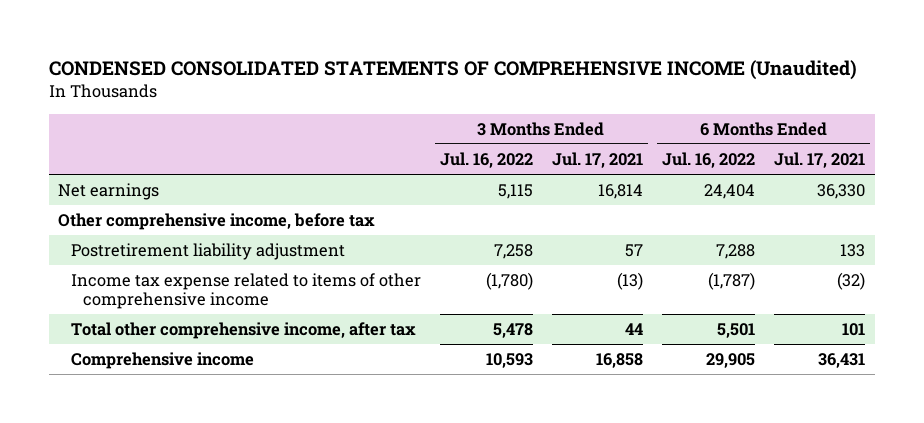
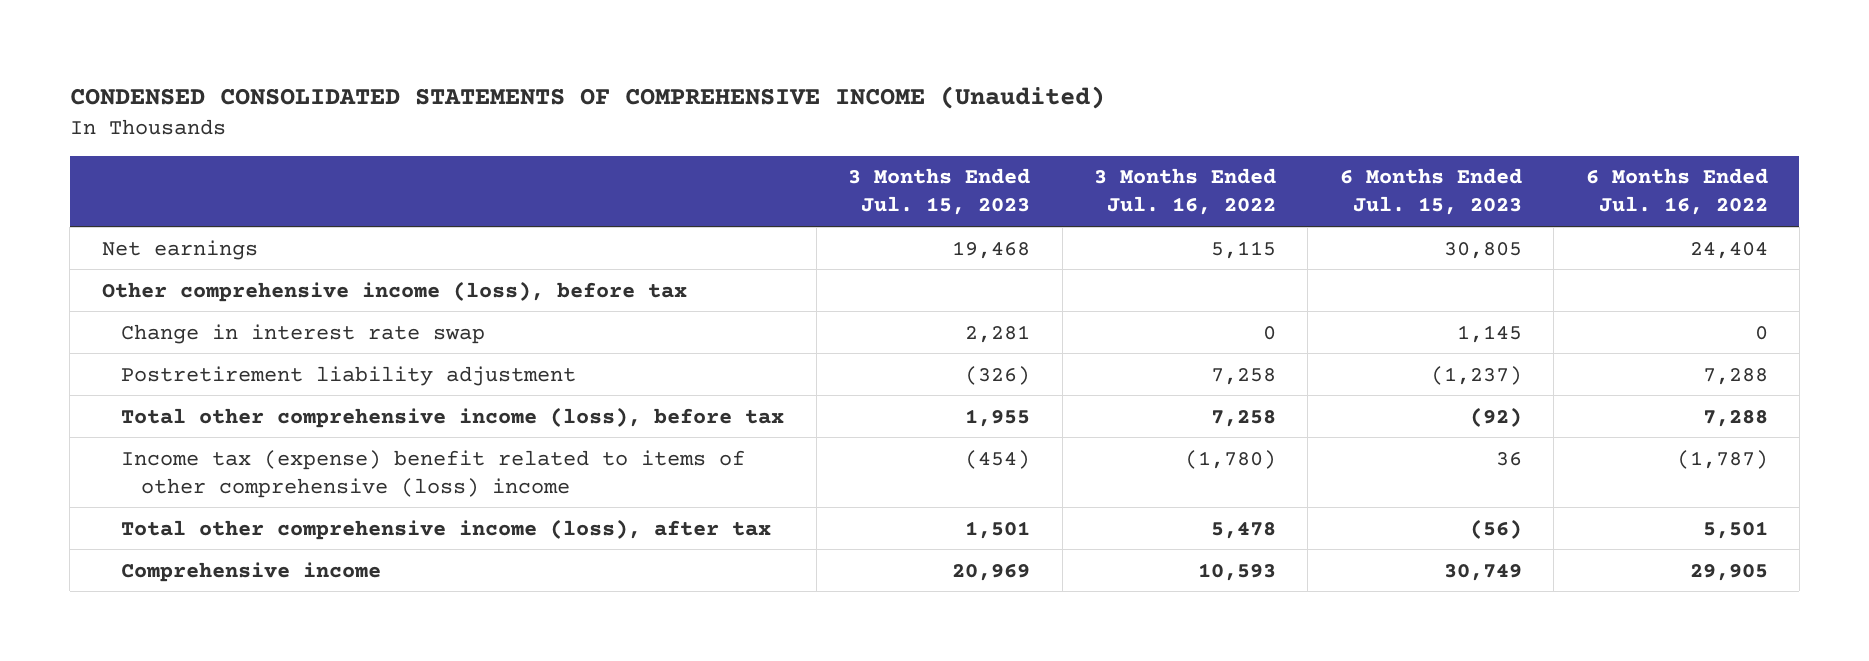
[552,152,644,169] Jul. 17, 2021 -> none
[774,152,866,169] Jul. 17, 2021 -> none
none -> [848,168,1031,216] 3 Months Ended Jul. 15, 2023
none -> [1339,168,1522,216] 6 Months Ended Jul. 15, 2023
[58,213,376,231] Other comprehensive income, before tax -> [101,280,687,302] Other comprehensive income (loss), before tax
none -> [121,323,486,344] Change in interest rate swap
none -> [121,406,785,428] Total other comprehensive income (loss), before tax
[70,273,421,310] Income tax expense related to items of other comprehensive income -> [121,449,746,498] Income tax (expense) benefit related to items of other comprehensive (loss) income
[70,322,416,340] Total other comprehensive income, after tax -> [121,518,772,540] Total other comprehensive income (loss), after tax

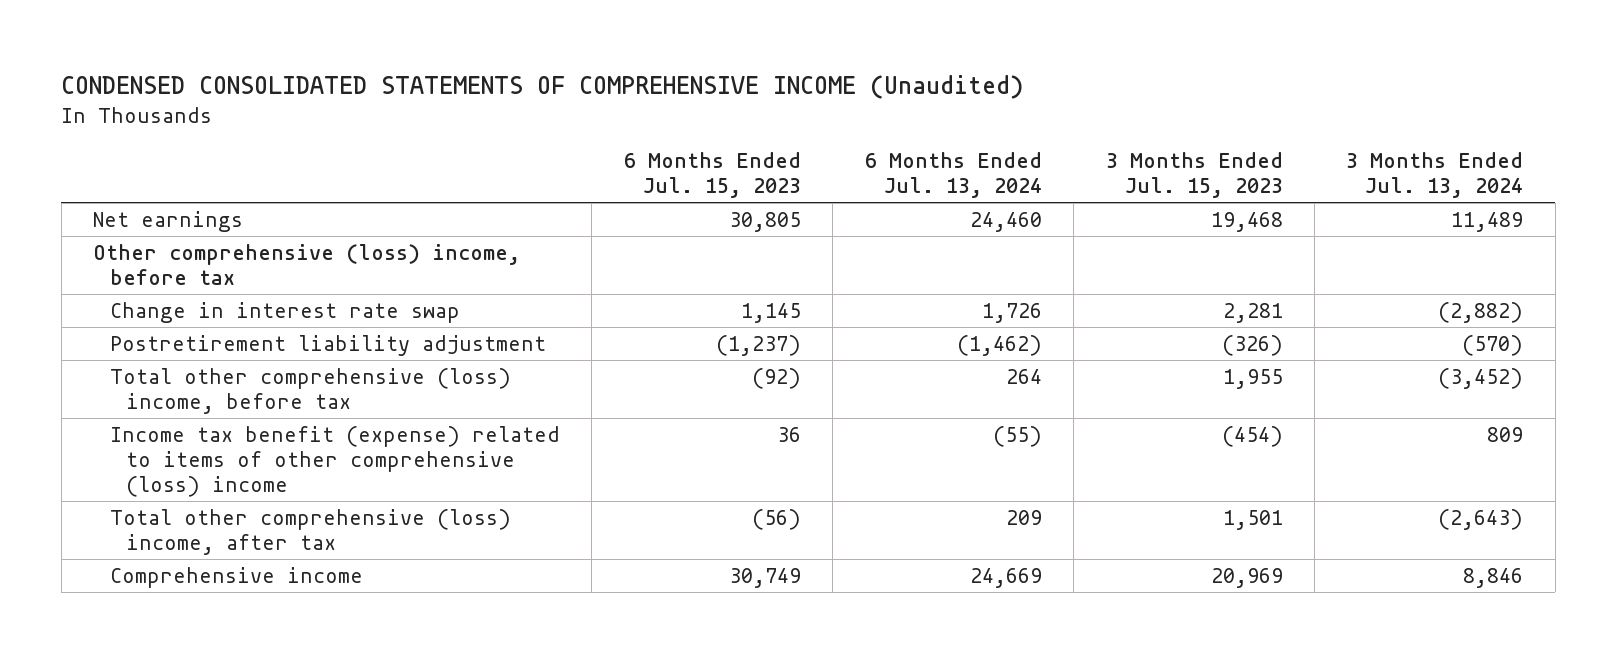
[1093,168,1276,216] 3 Months Ended Jul. 16, 2022 -> none
[1585,168,1768,216] 6 Months Ended Jul. 16, 2022 -> none
none -> [864,152,1042,199] 6 Months Ended Jul. 13, 2024
none -> [1346,152,1524,199] 3 Months Ended Jul. 13, 2024
[101,280,687,302] Other comprehensive income (loss), before tax -> [93,243,521,286] Other comprehensive (loss) income, before tax
[121,406,785,428] Total other comprehensive income (loss), before tax -> [109,367,511,415] Total other comprehensive (loss) income, before tax
[121,449,746,498] Income tax (expense) benefit related to items of other comprehensive (loss) income -> [109,425,560,498] Income tax benefit (expense) related to items of other comprehensive (loss) income
[121,518,772,540] Total other comprehensive income (loss), after tax -> [109,508,511,556] Total other comprehensive (loss) income, after tax

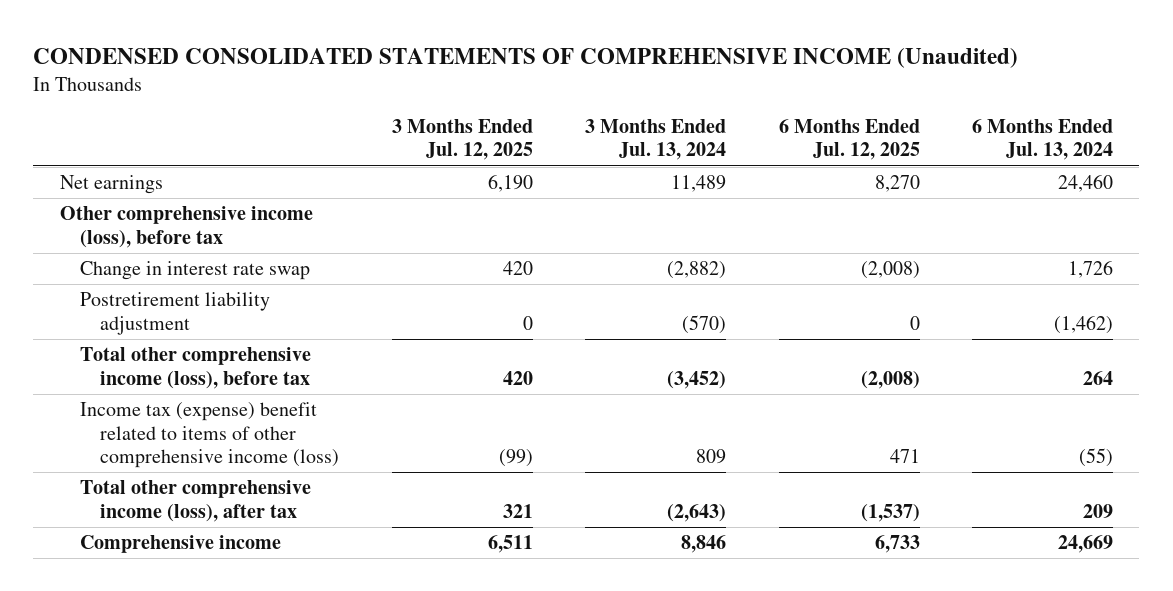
[623,152,801,199] 6 Months Ended Jul. 15, 2023 -> none
[1105,152,1283,199] 3 Months Ended Jul. 15, 2023 -> none
none -> [391,119,533,161] 3 Months Ended Jul. 12, 2025
none -> [778,119,920,161] 6 Months Ended Jul. 12, 2025
[93,243,521,286] Other comprehensive (loss) income, before tax -> [59,206,313,248] Other comprehensive income (loss), before tax
[109,367,511,415] Total other comprehensive (loss) income, before tax -> [79,347,311,389] Total other comprehensive income (loss), before tax
[109,425,560,498] Income tax benefit (expense) related to items of other comprehensive (loss) income -> [79,402,340,469] Income tax (expense) benefit related to items of other comprehensive income (loss)
[109,508,511,556] Total other comprehensive (loss) income, after tax -> [79,480,311,522] Total other comprehensive income (loss), after tax

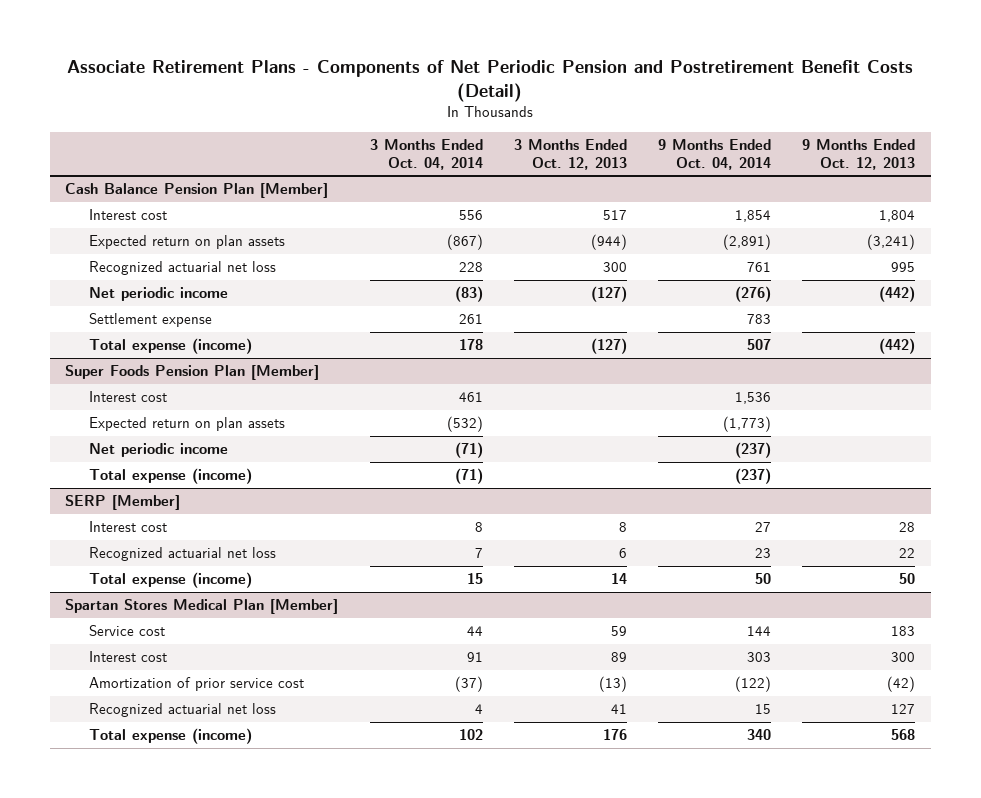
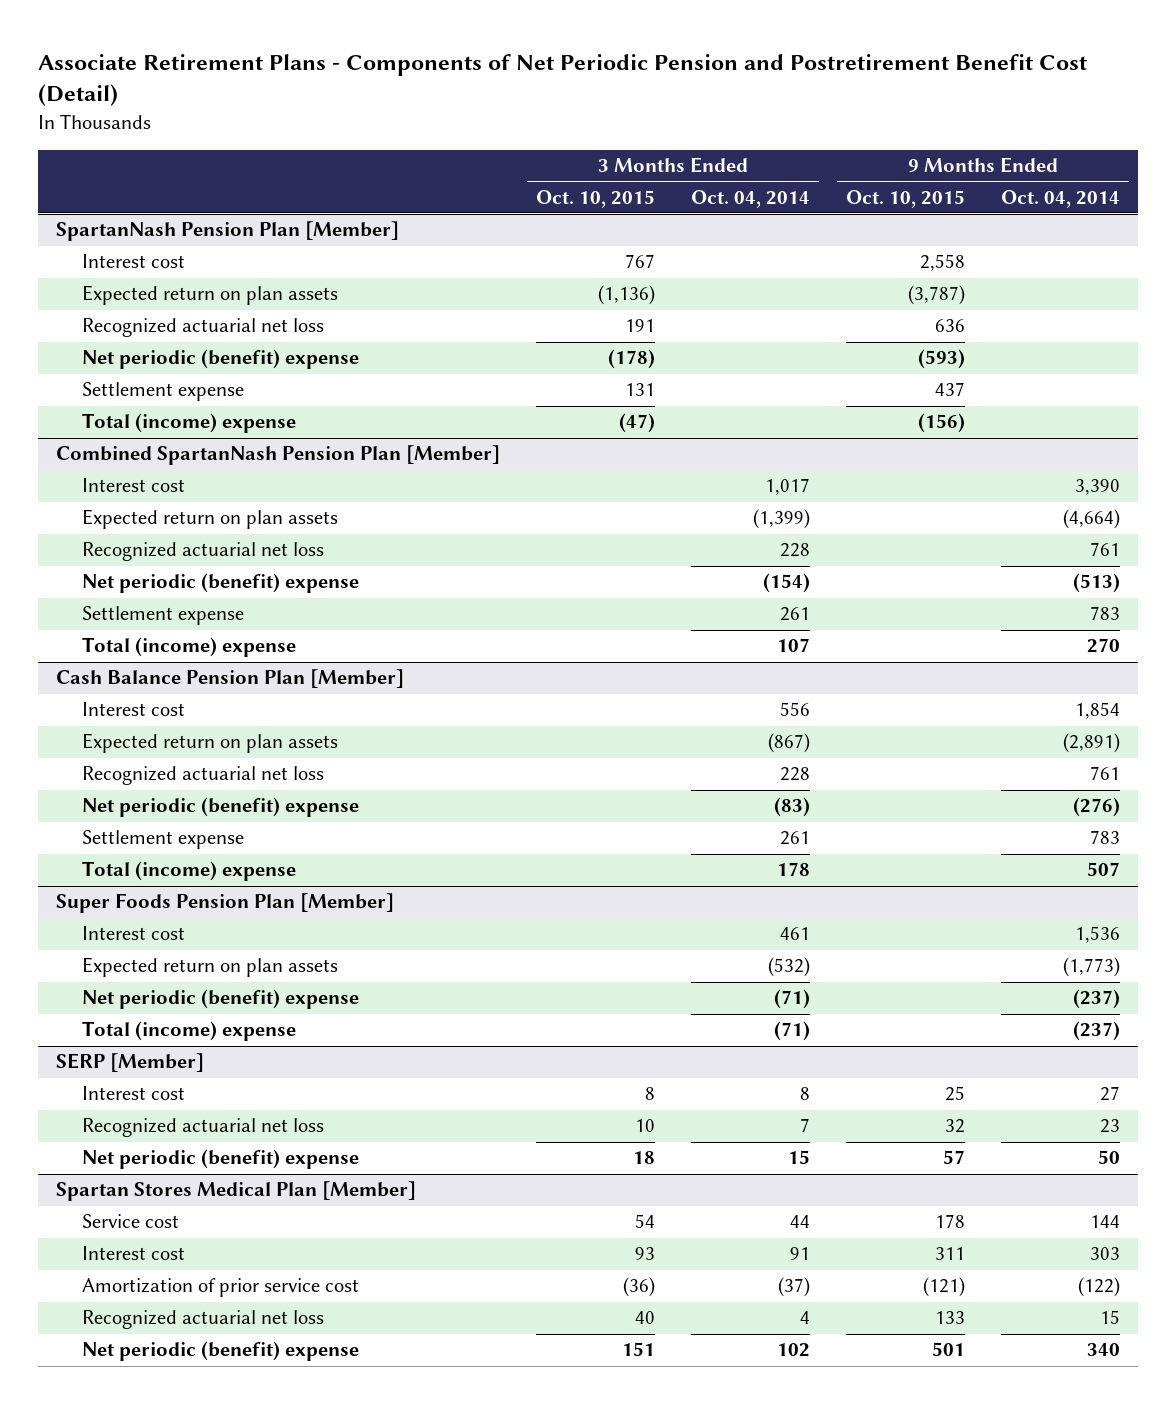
[67,60,914,102] Associate Retirement Plans - Components of Net Periodic Pension and Postretirement Benefit Costs (Detail) -> [37,53,1087,107] Associate Retirement Plans - Components of Net Periodic Pension and Postretirement Benefit Cost (Detail)
[513,139,627,170] 3 Months Ended Oct. 12, 2013 -> none
[802,139,916,170] 9 Months Ended Oct. 12, 2013 -> none
none -> [535,189,655,208] Oct. 10, 2015
none -> [845,189,965,208] Oct. 10, 2015
none -> [55,221,399,242] SpartanNash Pension Plan [Member]
none -> [82,254,186,269] Interest cost
none -> [82,285,339,306] Expected return on plan assets
none -> [82,318,325,338] Recognized actuarial net loss
none -> [82,349,360,370] Net periodic (benefit) expense
none -> [82,382,245,402] Settlement expense
none -> [82,413,297,434] Total (income) expense
none -> [55,445,500,466] Combined SpartanNash Pension Plan [Member]
none -> [82,478,186,493] Interest cost
none -> [82,509,339,530] Expected return on plan assets
none -> [82,542,325,562] Recognized actuarial net loss
none -> [82,573,360,594] Net periodic (benefit) expense
none -> [82,606,245,626] Settlement expense
none -> [82,637,297,658] Total (income) expense
[89,287,229,302] Net periodic income -> [82,797,360,818] Net periodic (benefit) expense
[89,338,253,355] Total expense (income) -> [82,861,297,882] Total (income) expense
[89,443,229,458] Net periodic income -> [82,989,360,1010] Net periodic (benefit) expense
[89,468,253,485] Total expense (income) -> [82,1021,297,1042] Total (income) expense
[89,572,253,589] Total expense (income) -> [82,1149,360,1170] Net periodic (benefit) expense
[89,728,253,745] Total expense (income) -> [82,1341,360,1362] Net periodic (benefit) expense

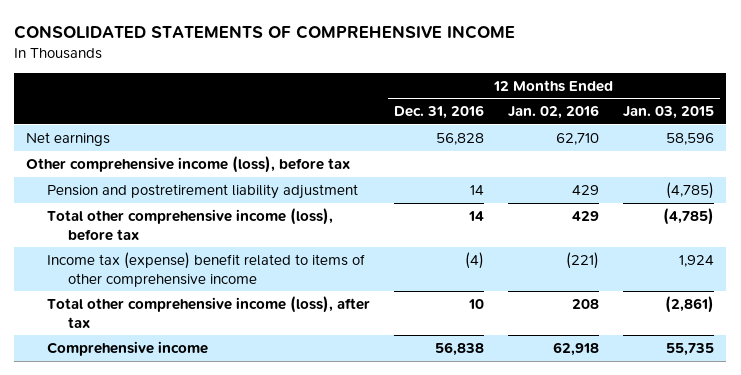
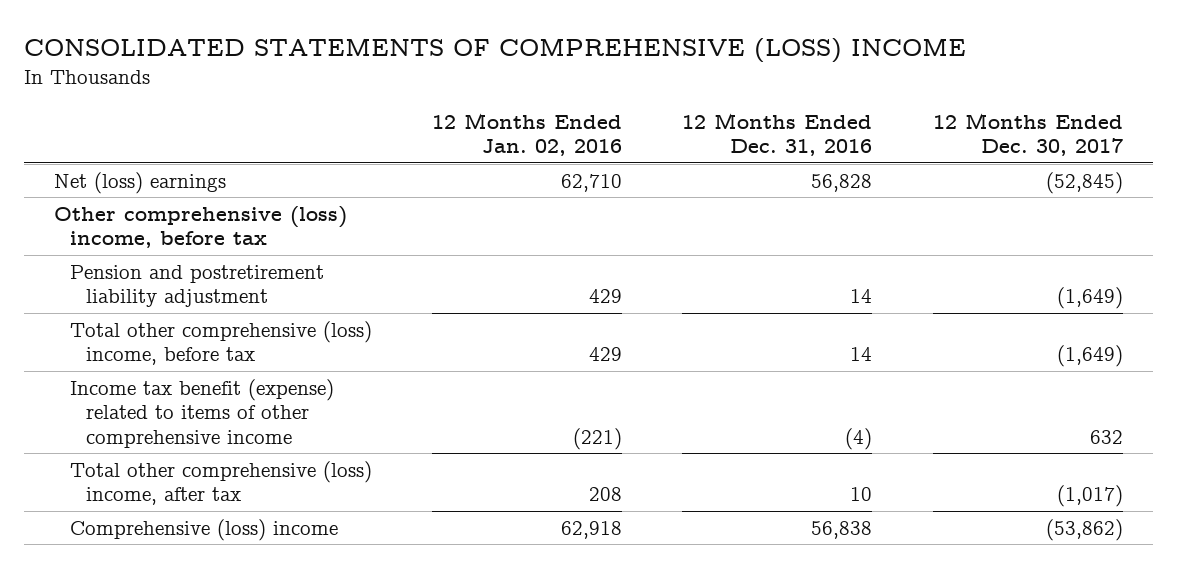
[14,24,516,39] CONSOLIDATED STATEMENTS OF COMPREHENSIVE INCOME -> [23,38,966,64] CONSOLIDATED STATEMENTS OF COMPREHENSIVE (LOSS) INCOME
[623,106,715,120] Jan. 03, 2015 -> none
none -> [932,112,1123,157] 12 Months Ended Dec. 30, 2017
[26,131,111,146] Net earnings -> [54,171,227,194] Net (loss) earnings
[26,155,351,173] Other comprehensive income (loss), before tax -> [54,205,348,249] Other comprehensive (loss) income, before tax
[47,207,334,241] Total other comprehensive income (loss), before tax -> [69,320,372,366] Total other comprehensive (loss) income, before tax
[47,251,366,287] Income tax (expense) benefit related to items of other comprehensive income -> [69,378,334,448] Income tax benefit (expense) related to items of other comprehensive income
[47,295,371,328] Total other comprehensive income (loss), after tax -> [69,460,372,506] Total other comprehensive (loss) income, after tax
[47,340,209,356] Comprehensive income -> [69,518,338,541] Comprehensive (loss) income

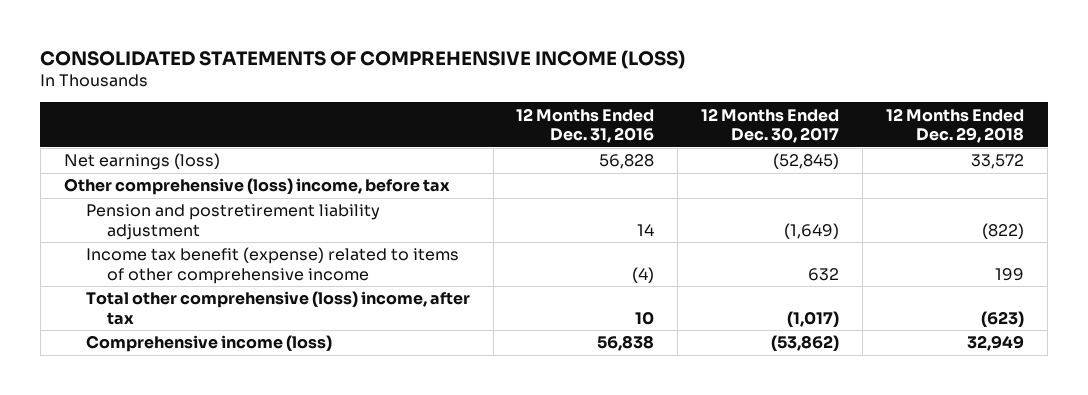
[23,38,966,64] CONSOLIDATED STATEMENTS OF COMPREHENSIVE (LOSS) INCOME -> [40,49,686,69] CONSOLIDATED STATEMENTS OF COMPREHENSIVE INCOME (LOSS)
[432,112,623,157] 12 Months Ended Jan. 02, 2016 -> none
none -> [886,107,1025,144] 12 Months Ended Dec. 29, 2018
[54,171,227,194] Net (loss) earnings -> [63,153,220,171] Net earnings (loss)
[69,320,372,366] Total other comprehensive (loss) income, before tax -> none
[69,518,338,541] Comprehensive (loss) income -> [85,335,332,353] Comprehensive income (loss)

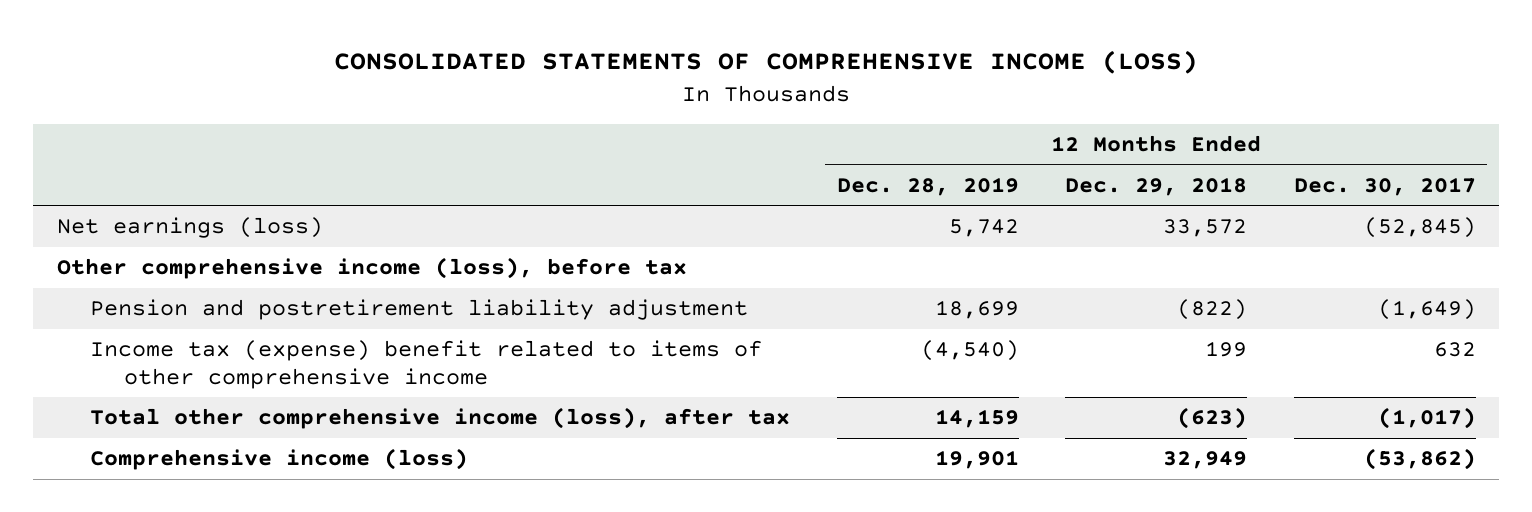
[516,107,655,144] 12 Months Ended Dec. 31, 2016 -> none
none -> [836,176,1019,196] Dec. 28, 2019
[63,178,450,196] Other comprehensive (loss) income, before tax -> [56,257,687,280] Other comprehensive income (loss), before tax
[85,247,459,284] Income tax benefit (expense) related to items of other comprehensive income -> [90,340,763,389] Income tax (expense) benefit related to items of other comprehensive income
[85,291,470,325] Total other comprehensive (loss) income, after tax -> [90,407,791,430] Total other comprehensive income (loss), after tax

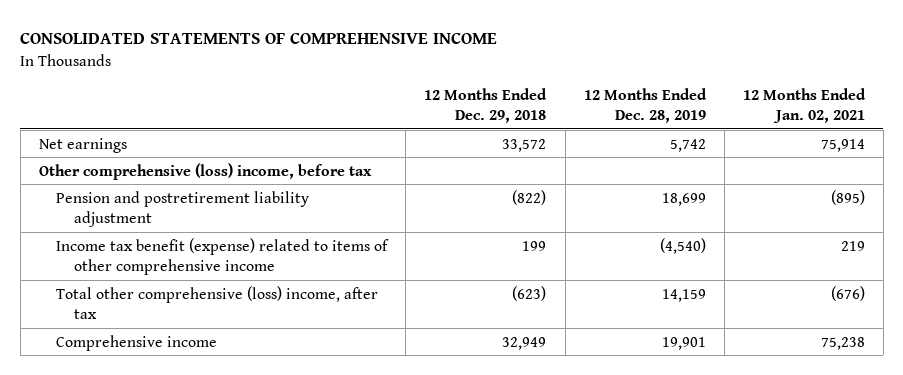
[334,50,1199,75] CONSOLIDATED STATEMENTS OF COMPREHENSIVE INCOME (LOSS) -> [20,33,498,45] CONSOLIDATED STATEMENTS OF COMPREHENSIVE INCOME
[1293,176,1476,196] Dec. 30, 2017 -> none
none -> [742,87,866,124] 12 Months Ended Jan. 02, 2021
[56,217,323,239] Net earnings (loss) -> [38,137,127,153] Net earnings
[56,257,687,280] Other comprehensive income (loss), before tax -> [38,162,372,180] Other comprehensive (loss) income, before tax
[90,340,763,389] Income tax (expense) benefit related to items of other comprehensive income -> [56,237,390,275] Income tax benefit (expense) related to items of other comprehensive income
[90,407,791,430] Total other comprehensive income (loss), after tax -> [56,285,379,319] Total other comprehensive (loss) income, after tax
[90,448,469,471] Comprehensive income (loss) -> [56,334,218,351] Comprehensive income

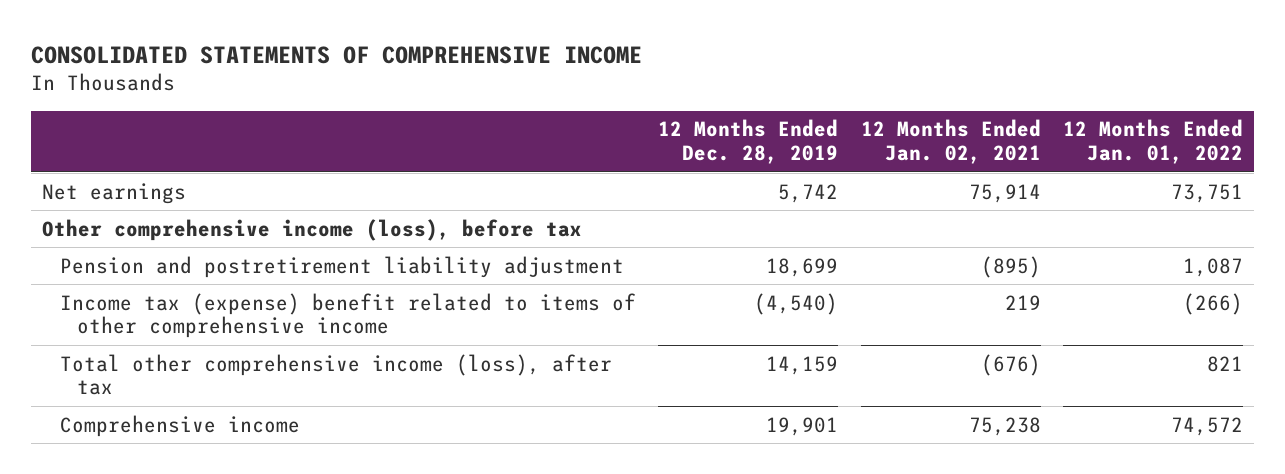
[424,87,548,124] 12 Months Ended Dec. 29, 2018 -> none
none -> [1063,119,1244,165] 12 Months Ended Jan. 01, 2022
[38,162,372,180] Other comprehensive (loss) income, before tax -> [42,218,583,241] Other comprehensive income (loss), before tax
[56,237,390,275] Income tax benefit (expense) related to items of other comprehensive income -> [59,292,636,339] Income tax (expense) benefit related to items of other comprehensive income
[56,285,379,319] Total other comprehensive (loss) income, after tax -> [59,353,612,396] Total other comprehensive income (loss), after tax

